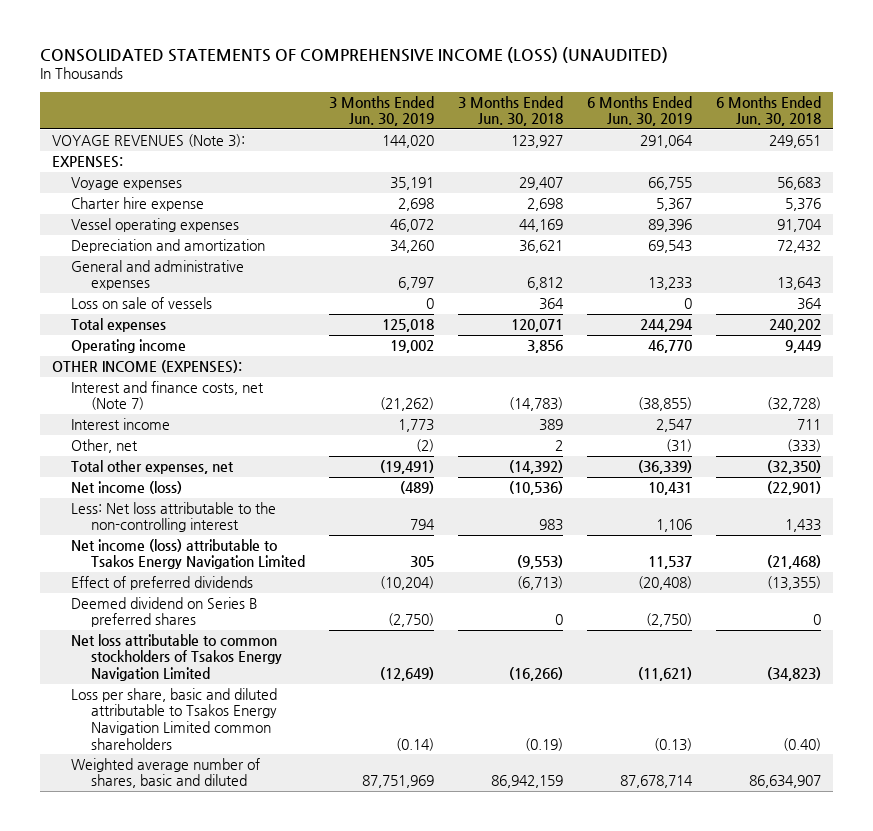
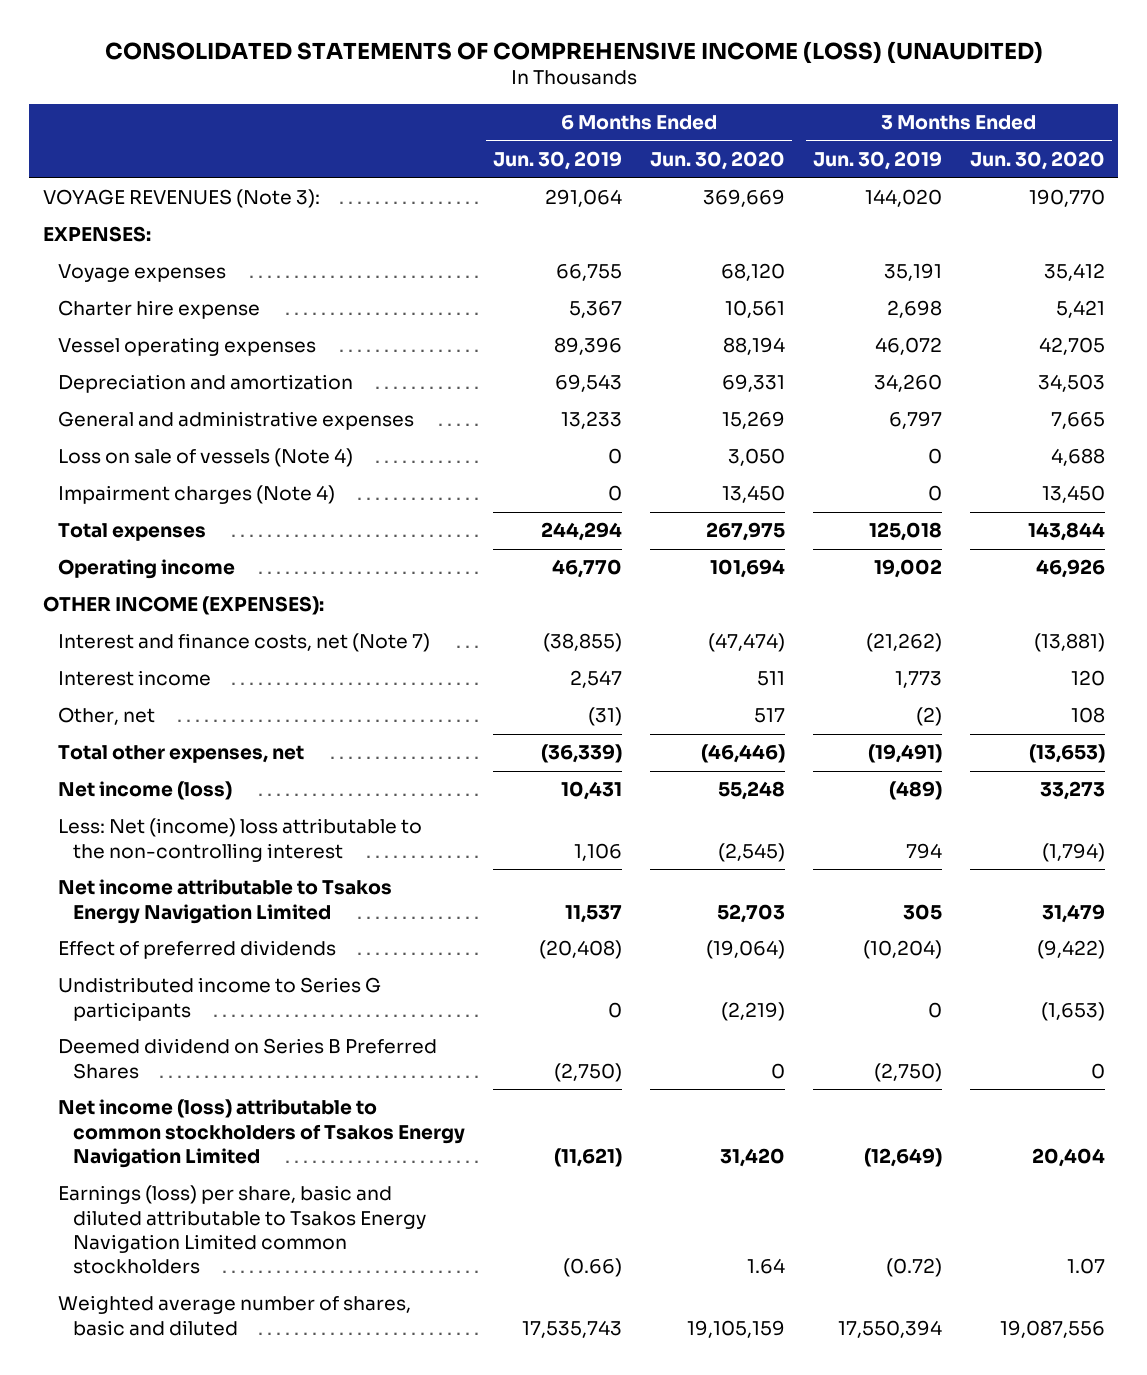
[457,95,563,127] 3 Months Ended Jun. 30, 2018 -> none
[716,95,822,127] 6 Months Ended Jun. 30, 2018 -> none
none -> [649,151,785,171] Jun. 30, 2020
none -> [969,151,1105,171] Jun. 30, 2020
[71,296,213,309] Loss on sale of vessels -> [57,448,353,468] Loss on sale of vessels (Note 4)
none -> [57,485,335,505] Impairment charges (Note 4)
[71,501,277,533] Less: Net loss attributable to the non-controlling interest -> [57,818,422,862] Less: Net (income) loss attributable to the non-controlling interest
[71,538,305,570] Net income (loss) attributable to Tsakos Energy Navigation Limited -> [57,879,392,924] Net income attributable to Tsakos Energy Navigation Limited
none -> [57,977,381,1021] Undistributed income to Series G participants
[71,596,258,628] Deemed dividend on Series B preferred shares -> [57,1038,437,1079] Deemed dividend on Series B Preferred Shares
[71,633,282,681] Net loss attributable to common stockholders of Tsakos Energy Navigation Limited -> [57,1099,466,1169] Net income (loss) attributable to common stockholders of Tsakos Energy Navigation Limited
[71,687,278,750] Loss per share, basic and diluted attributable to Tsakos Energy Navigation Limited common shareholders -> [57,1185,427,1275] Earnings (loss) per share, basic and diluted attributable to Tsakos Energy Navigation Limited common stockholders
[395,737,434,751] (0.14) -> [885,1258,942,1278] (0.72)
[654,737,693,751] (0.13) -> [562,1258,622,1278] (0.66)
[361,775,434,789] 87,751,969 -> [837,1319,942,1338] 17,550,394
[620,775,694,789] 87,678,714 -> [521,1319,622,1338] 17,535,743

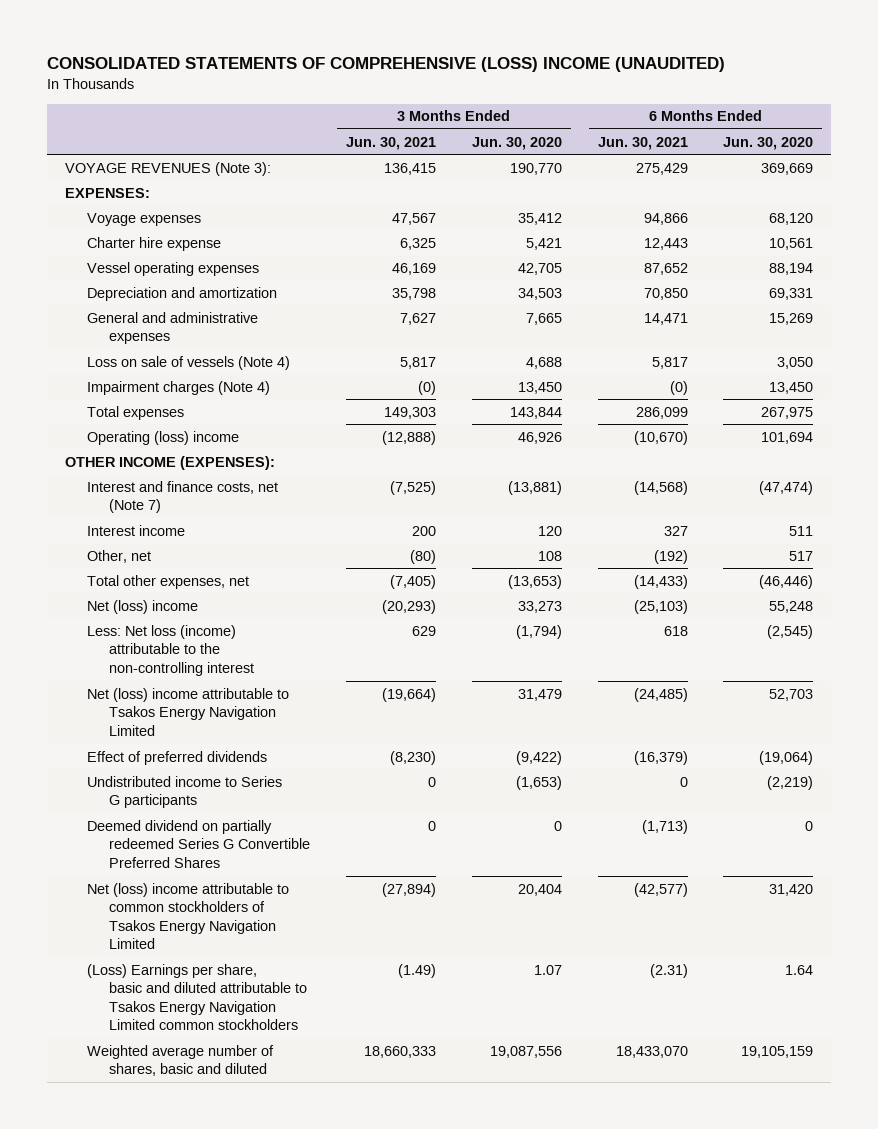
[104,40,1043,64] CONSOLIDATED STATEMENTS OF COMPREHENSIVE INCOME (LOSS) (UNAUDITED) -> [46,57,725,73] CONSOLIDATED STATEMENTS OF COMPREHENSIVE (LOSS) INCOME (UNAUDITED)
[492,151,622,171] Jun. 30, 2019 -> none
[812,151,942,171] Jun. 30, 2019 -> none
none -> [346,136,437,150] Jun. 30, 2021
none -> [597,136,688,150] Jun. 30, 2021
[57,559,235,580] Operating income -> [86,430,239,445] Operating (loss) income
[57,781,232,801] Net income (loss) -> [86,599,198,614] Net (loss) income
[57,818,422,862] Less: Net (income) loss attributable to the non-controlling interest -> [86,624,255,676] Less: Net loss (income) attributable to the non-controlling interest
[57,879,392,924] Net income attributable to Tsakos Energy Navigation Limited -> [86,687,289,736] Net (loss) income attributable to Tsakos Energy Navigation Limited
[57,1038,437,1079] Deemed dividend on Series B Preferred Shares -> [86,819,311,868] Deemed dividend on partially redeemed Series G Convertible Preferred Shares
[57,1099,466,1169] Net income (loss) attributable to common stockholders of Tsakos Energy Navigation Limited -> [86,882,289,950] Net (loss) income attributable to common stockholders of Tsakos Energy Navigation Limited
[57,1185,427,1275] Earnings (loss) per share, basic and diluted attributable to Tsakos Energy Navigation Limited common stockholders -> [86,963,308,1031] (Loss) Earnings per share, basic and diluted attributable to Tsakos Energy Navigation Limited common stockholders

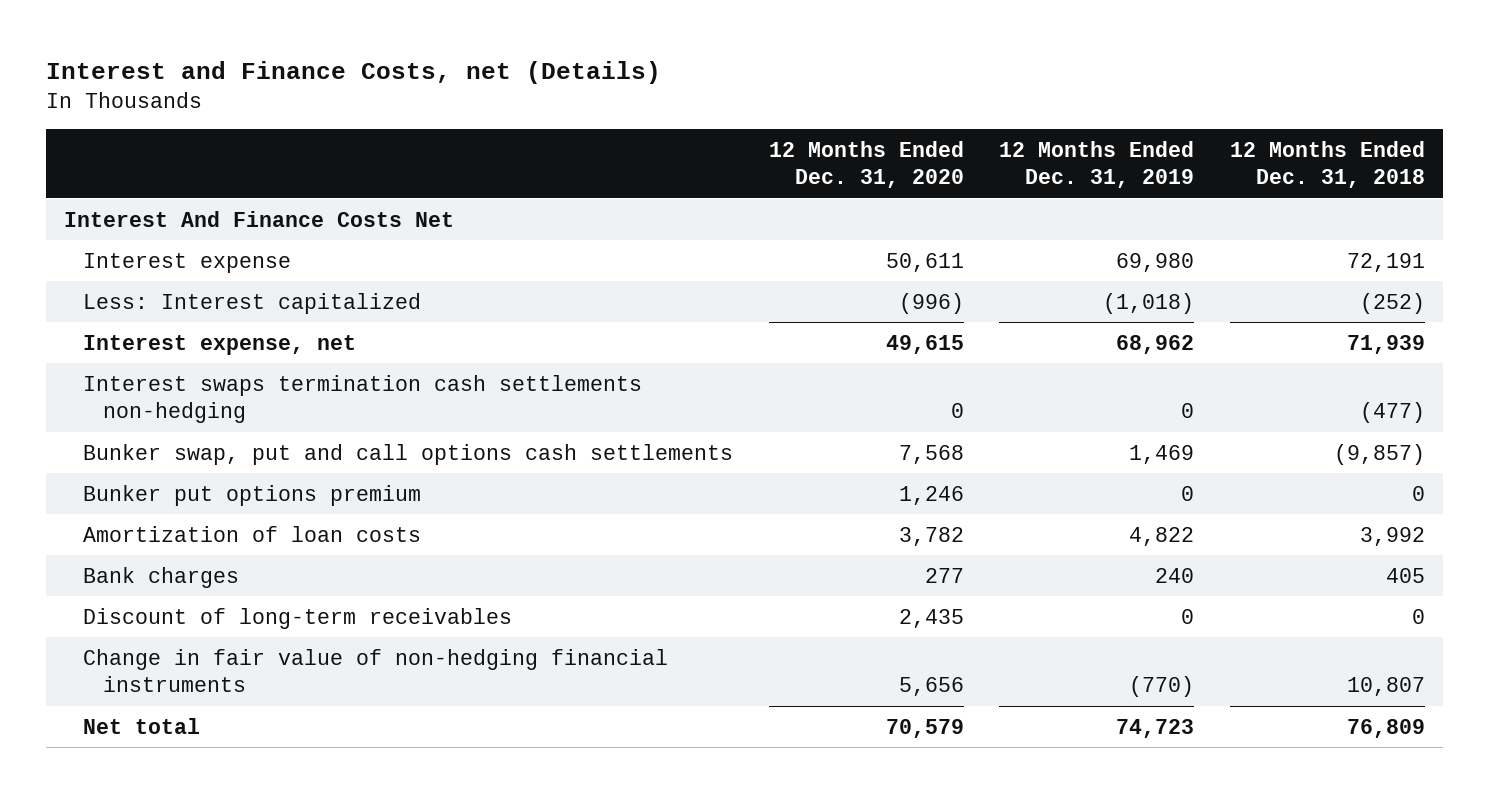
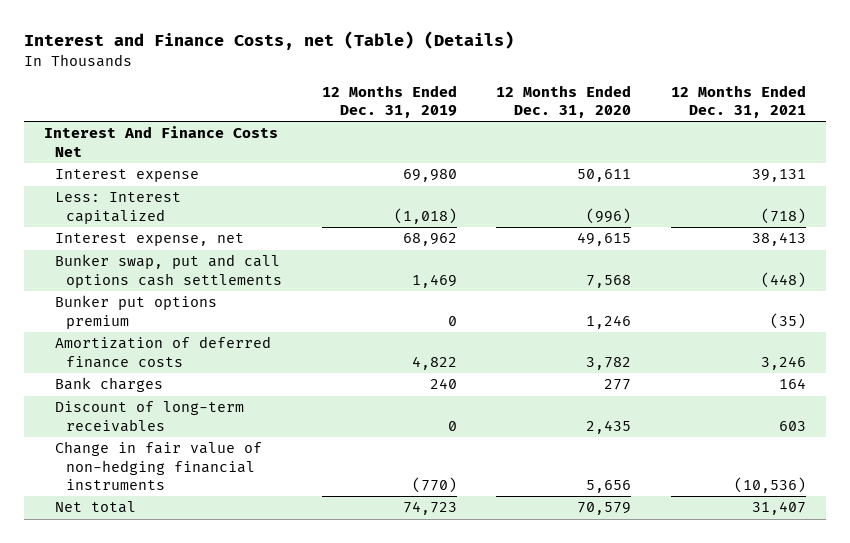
[45,61,661,85] Interest and Finance Costs, net (Details) -> [23,31,514,51] Interest and Finance Costs, net (Table) (Details)
[1229,140,1425,189] 12 Months Ended Dec. 31, 2018 -> none
none -> [670,84,806,118] 12 Months Ended Dec. 31, 2021
[83,374,643,423] Interest swaps termination cash settlements non-hedging -> none
[83,525,422,542] Amortization of loan costs -> [54,336,271,368] Amortization of deferred finance costs

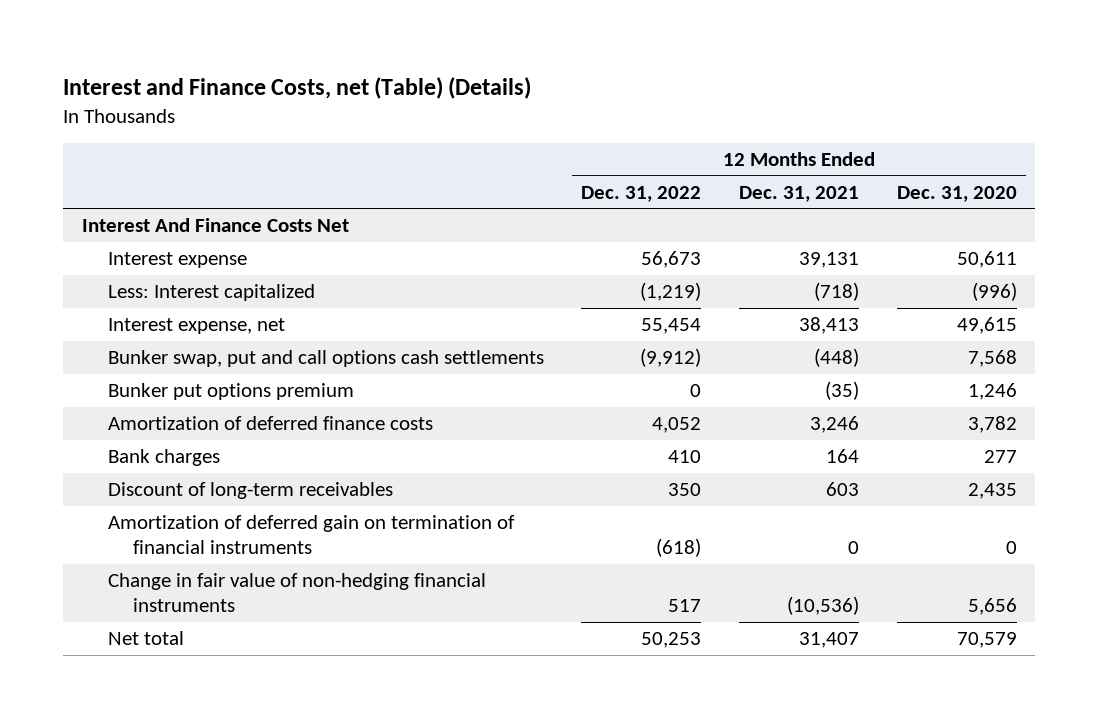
[321,84,457,118] 12 Months Ended Dec. 31, 2019 -> none
none -> [581,185,702,202] Dec. 31, 2022
none -> [107,514,515,555] Amortization of deferred gain on termination of financial instruments

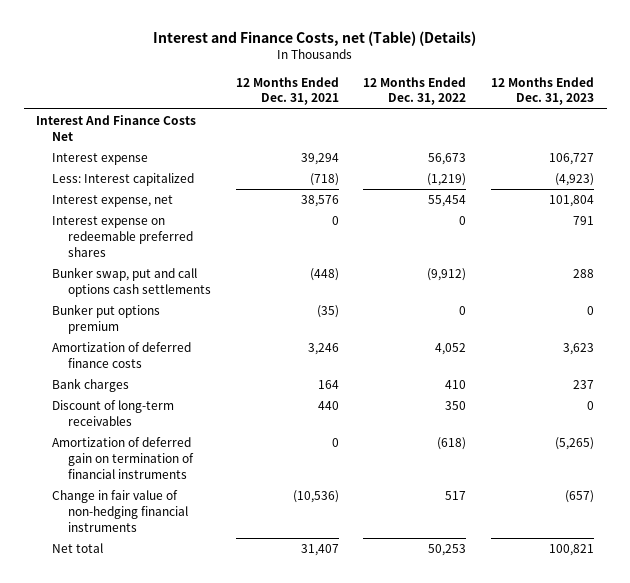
[896,185,1017,202] Dec. 31, 2020 -> none
none -> [491,76,595,106] 12 Months Ended Dec. 31, 2023
[798,251,859,268] 39,131 -> [300,153,339,166] 39,294
[798,316,859,334] 38,413 -> [300,195,339,208] 38,576
none -> [51,216,193,257] Interest expense on redeemable preferred shares
[825,481,859,496] 603 -> [317,401,339,411] 440

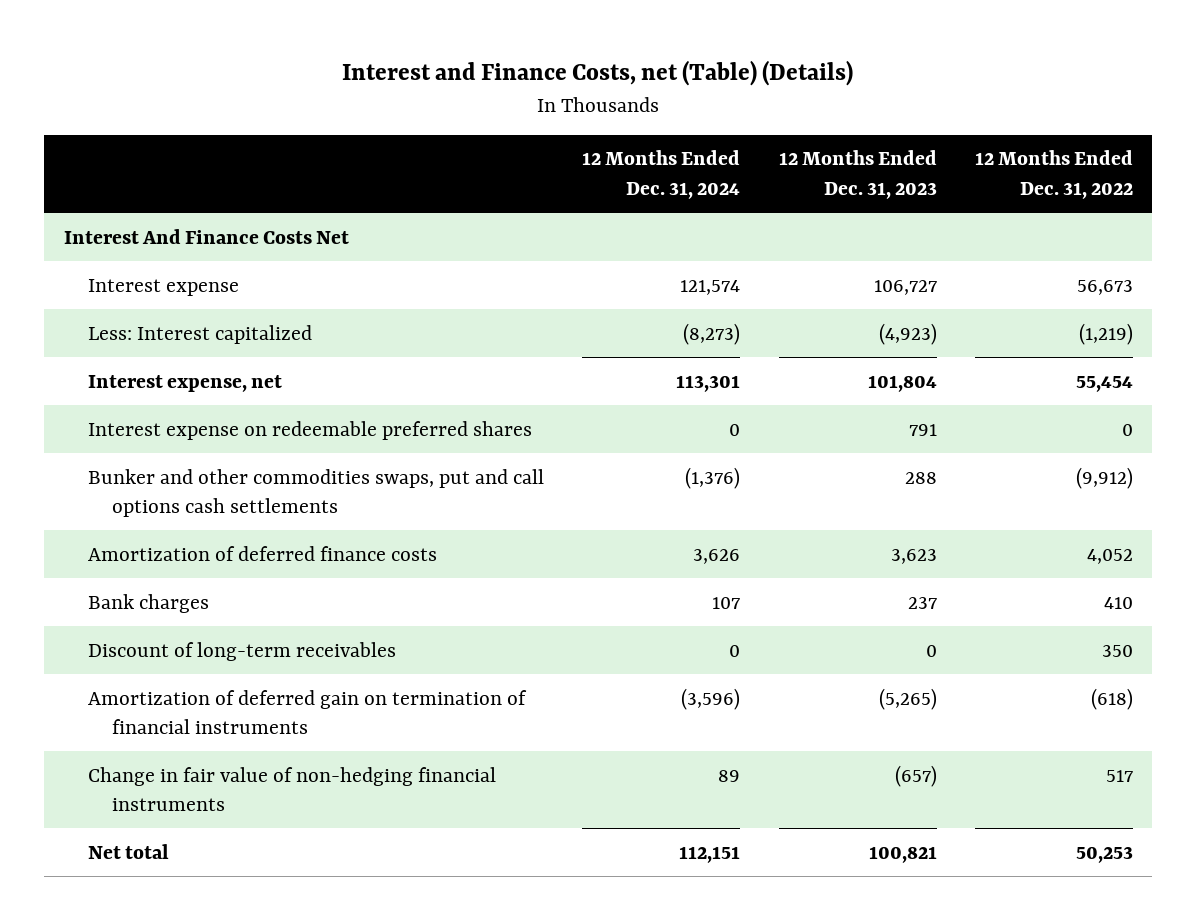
[235,76,339,106] 12 Months Ended Dec. 31, 2021 -> none
none -> [582,150,741,199] 12 Months Ended Dec. 31, 2024
[51,304,160,335] Bunker put options premium -> none
[51,267,211,298] Bunker swap, put and call options cash settlements -> [87,468,544,518] Bunker and other commodities swaps, put and call options cash settlements

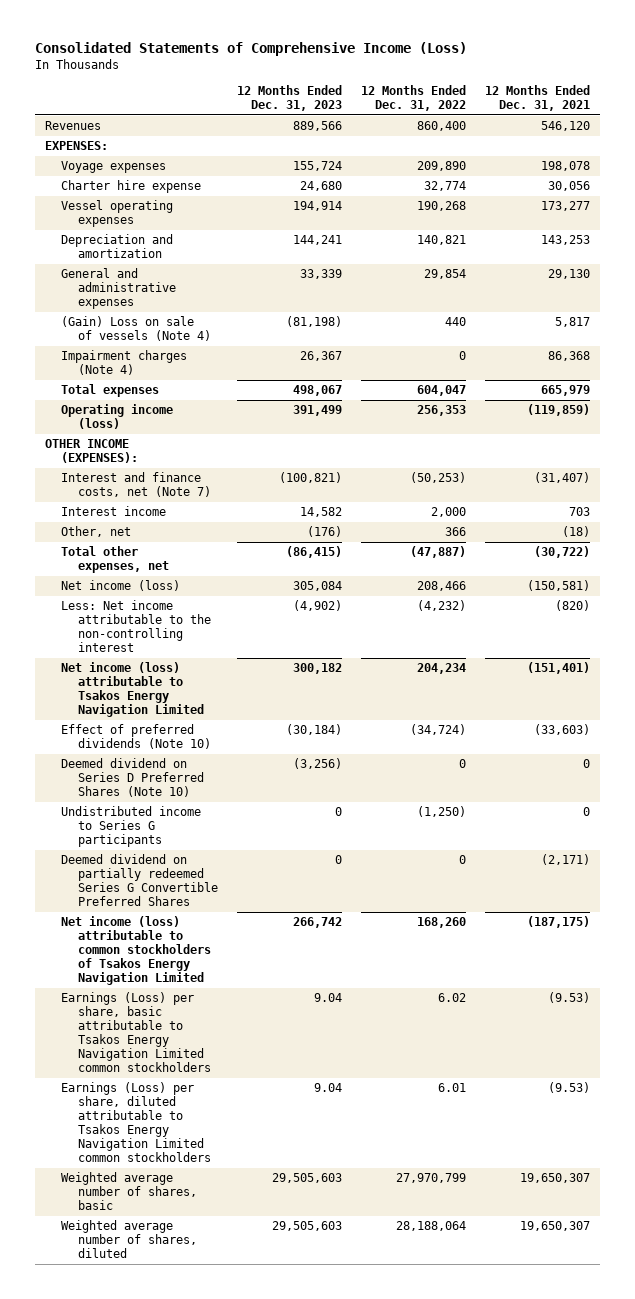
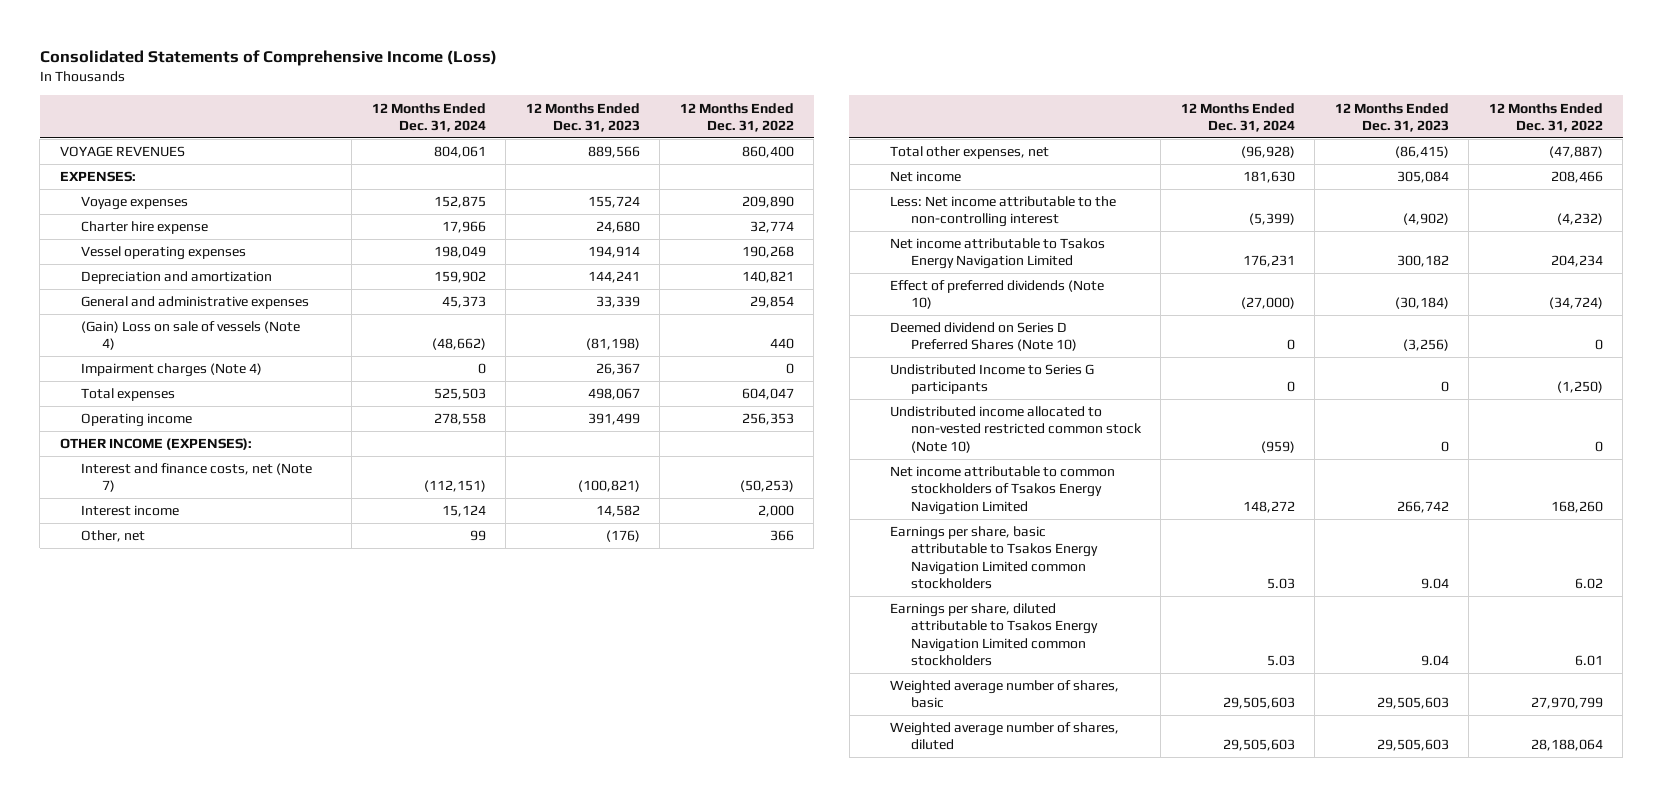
[485,85,591,112] 12 Months Ended Dec. 31, 2021 -> none
none -> [371,102,486,132] 12 Months Ended Dec. 31, 2024
[44,121,101,131] Revenues -> [59,146,185,158] VOYAGE REVENUES
[61,404,174,430] Operating income (loss) -> [80,413,192,428] Operating income
[61,580,181,592] Net income (loss) -> [890,171,962,183] Net income
[61,662,205,717] Net income (loss) attributable to Tsakos Energy Navigation Limited -> [890,238,1106,270] Net income attributable to Tsakos Energy Navigation Limited
[61,854,219,906] Deemed dividend on partially redeemed Series G Convertible Preferred Shares -> none
none -> [890,364,1095,395] Undistributed Income to Series G participants
[61,806,202,848] Undistributed income to Series G participants -> [890,406,1142,453] Undistributed income allocated to non-vested restricted common stock (Note 10)
[417,806,467,818] (1,250) -> [1594,440,1603,452] 0
[61,916,212,985] Net income (loss) attributable to common stockholders of Tsakos Energy Navigation Limited -> [890,466,1116,515] Net income attributable to common stockholders of Tsakos Energy Navigation Limited
[61,992,212,1072] Earnings (Loss) per share, basic attributable to Tsakos Energy Navigation Limited common stockholders -> [890,526,1098,589] Earnings per share, basic attributable to Tsakos Energy Navigation Limited common stockholders
[61,1082,212,1162] Earnings (Loss) per share, diluted attributable to Tsakos Energy Navigation Limited common stockholders -> [890,603,1098,666] Earnings per share, diluted attributable to Tsakos Energy Navigation Limited common stockholders

